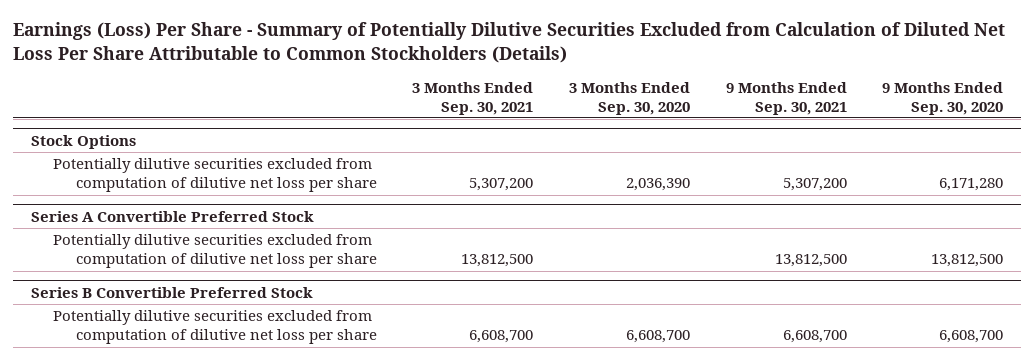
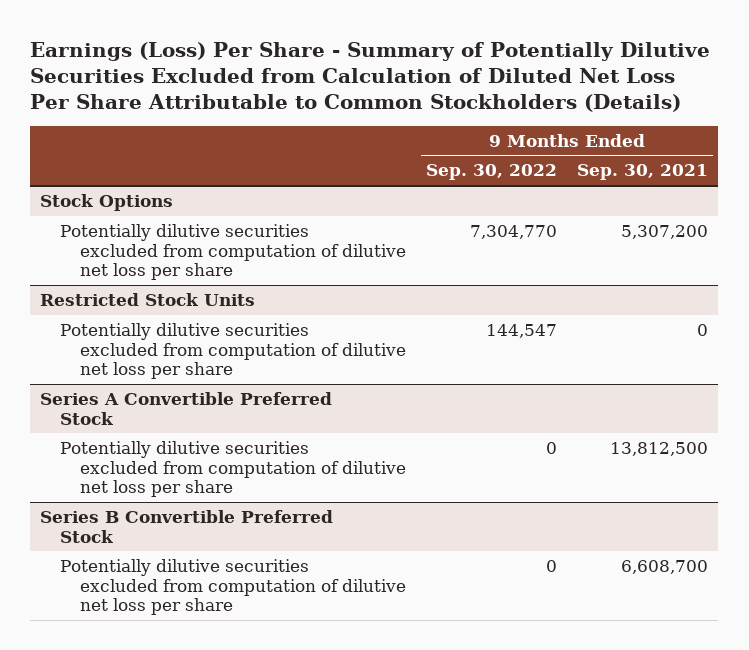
[412,81,534,115] 3 Months Ended Sep. 30, 2021 -> none
[569,81,691,115] 3 Months Ended Sep. 30, 2020 -> none
[882,81,1004,115] 9 Months Ended Sep. 30, 2020 -> none
none -> [426,164,558,181] Sep. 30, 2022
none -> [40,293,256,307] Restricted Stock Units
none -> [60,323,406,380] Potentially dilutive securities excluded from computation of dilutive net loss per share

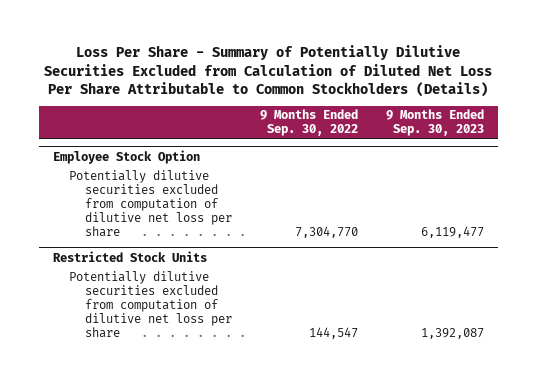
[30,41,711,112] Earnings (Loss) Per Share - Summary of Potentially Dilutive Securities Excluded from Calculation of Diluted Net Loss Per Share Attributable to Common Stockholders (Details) -> [44,45,493,97] Loss Per Share - Summary of Potentially Dilutive Securities Excluded from Calculation of Diluted Net Loss Per Share Attributable to Common Stockholders (Details)
[577,164,709,181] Sep. 30, 2021 -> none
none -> [385,109,484,137] 9 Months Ended Sep. 30, 2023
[40,194,174,212] Stock Options -> [53,149,201,164] Employee Stock Option
[40,392,333,425] Series A Convertible Preferred Stock -> none
[60,441,406,498] Potentially dilutive securities excluded from computation of dilutive net loss per share -> none
[40,510,334,543] Series B Convertible Preferred Stock -> none
[60,559,406,616] Potentially dilutive securities excluded from computation of dilutive net loss per share -> none

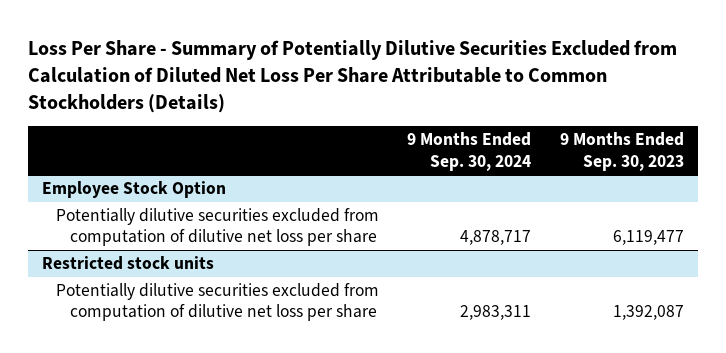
[259,109,358,137] 9 Months Ended Sep. 30, 2022 -> none
none -> [407,132,532,171] 9 Months Ended Sep. 30, 2024
[53,250,208,262] Restricted Stock Units -> [41,256,214,271] Restricted stock units

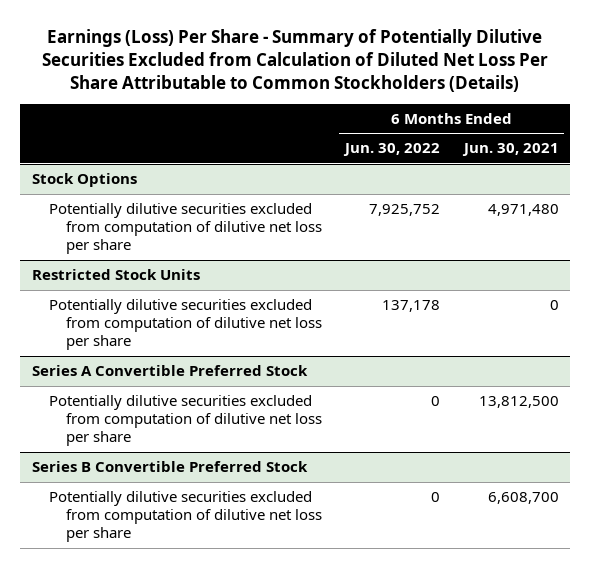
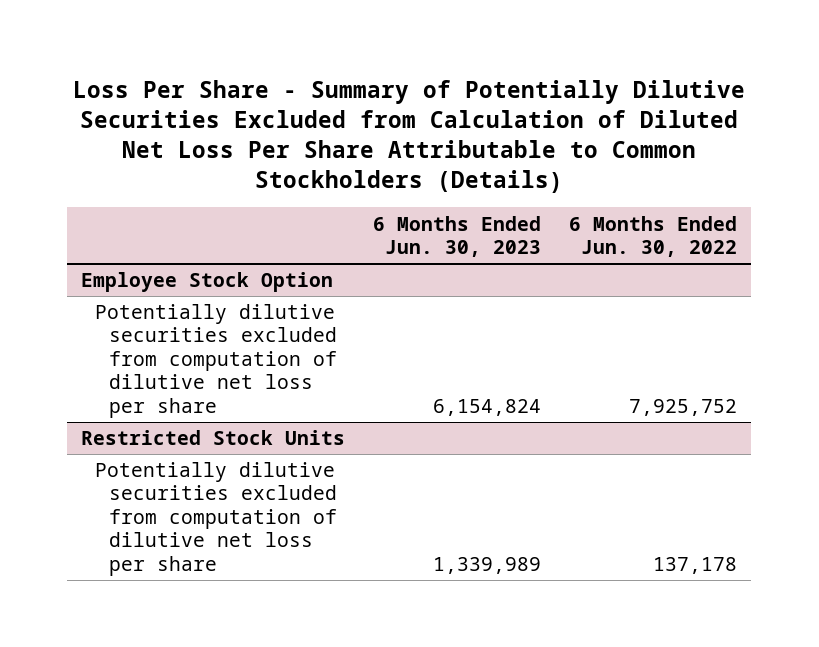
[42,28,549,92] Earnings (Loss) Per Share - Summary of Potentially Dilutive Securities Excluded from Calculation of Diluted Net Loss Per Share Attributable to Common Stockholders (Details) -> [73,79,746,194] Loss Per Share - Summary of Potentially Dilutive Securities Excluded from Calculation of Diluted Net Loss Per Share Attributable to Common Stockholders (Details)
[461,143,559,157] Jun. 30, 2021 -> none
none -> [373,215,542,257] 6 Months Ended Jun. 30, 2023
[31,173,137,188] Stock Options -> [81,272,334,293] Employee Stock Option
[31,365,308,377] Series A Convertible Preferred Stock -> none
[48,395,322,447] Potentially dilutive securities excluded from computation of dilutive net loss per share -> none
[31,461,308,473] Series B Convertible Preferred Stock -> none
[48,491,322,543] Potentially dilutive securities excluded from computation of dilutive net loss per share -> none

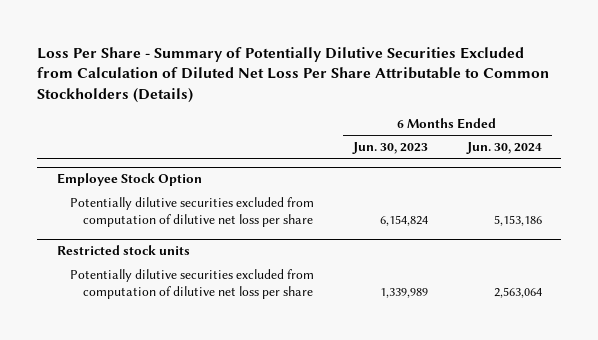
[569,215,738,257] 6 Months Ended Jun. 30, 2022 -> none
none -> [465,142,542,155] Jun. 30, 2024
[81,430,346,446] Restricted Stock Units -> [56,245,190,256] Restricted stock units

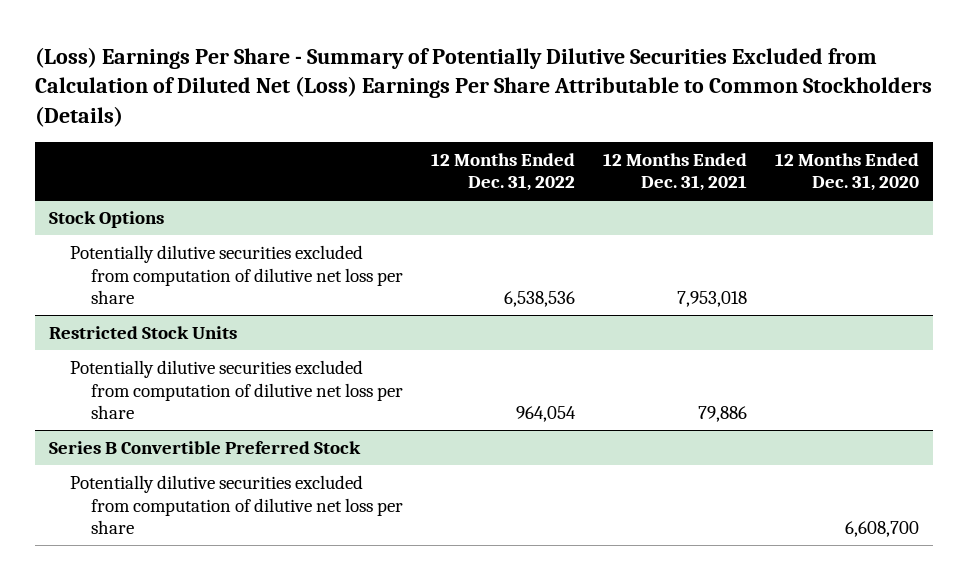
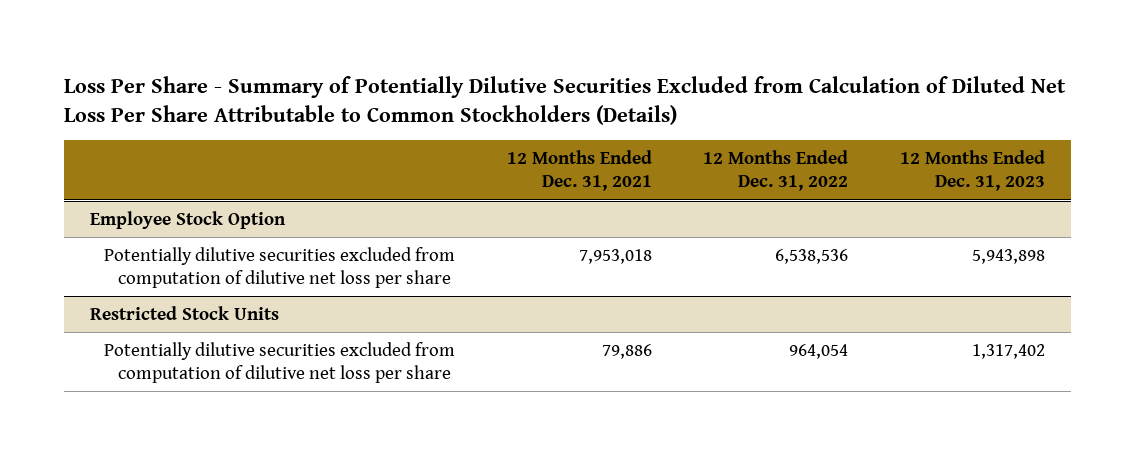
[34,47,932,127] (Loss) Earnings Per Share - Summary of Potentially Dilutive Securities Excluded from Calculation of Diluted Net (Loss) Earnings Per Share Attributable to Common Stockholders (Details) -> [64,76,1067,125] Loss Per Share - Summary of Potentially Dilutive Securities Excluded from Calculation of Diluted Net Loss Per Share Attributable to Common Stockholders (Details)
[774,152,919,192] 12 Months Ended Dec. 31, 2020 -> none
none -> [899,150,1045,192] 12 Months Ended Dec. 31, 2023
[48,210,164,228] Stock Options -> [90,210,287,229] Employee Stock Option
[48,440,361,454] Series B Convertible Preferred Stock -> none
[69,474,403,535] Potentially dilutive securities excluded from computation of dilutive net loss per share -> none

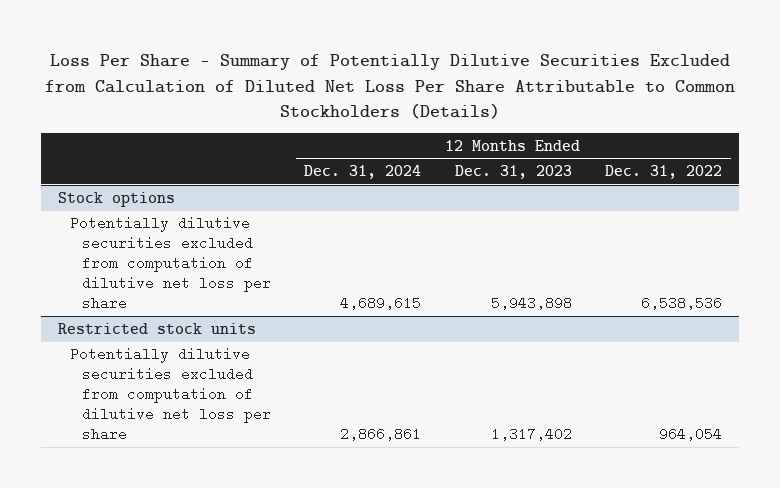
[506,150,652,192] 12 Months Ended Dec. 31, 2021 -> none
none -> [304,165,422,180] Dec. 31, 2024
[90,210,287,229] Employee Stock Option -> [57,191,175,207] Stock options
[90,305,280,320] Restricted Stock Units -> [57,322,256,334] Restricted stock units

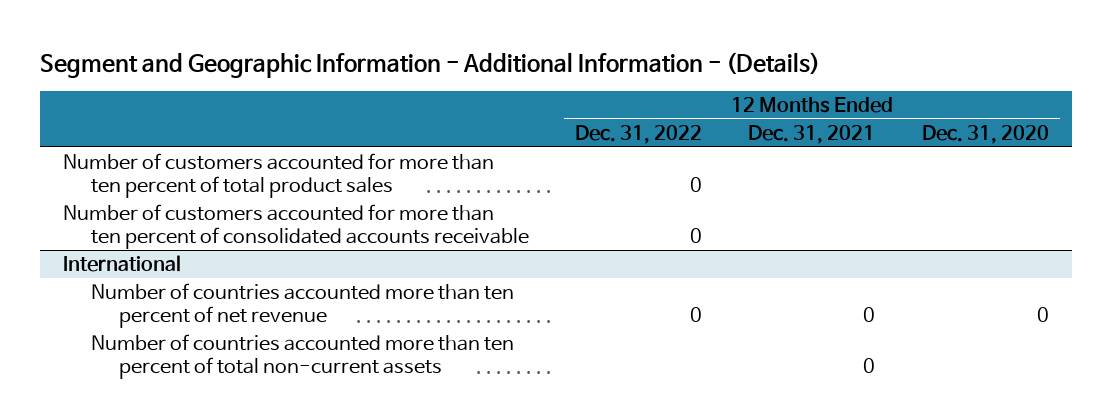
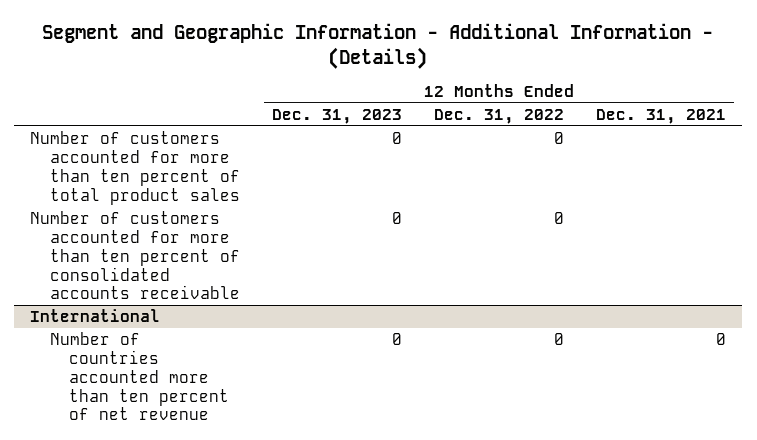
[921,124,1049,144] Dec. 31, 2020 -> none
none -> [271,109,402,125] Dec. 31, 2023
[90,334,514,380] Number of countries accounted more than ten percent of total non-current assets -> none

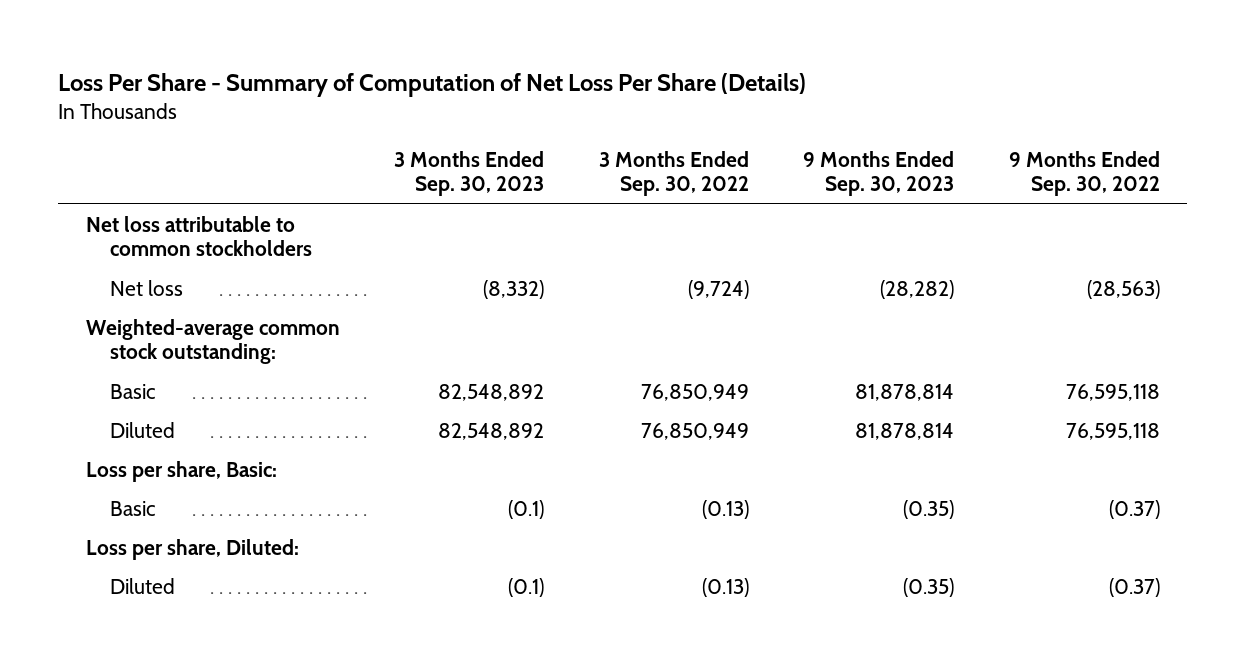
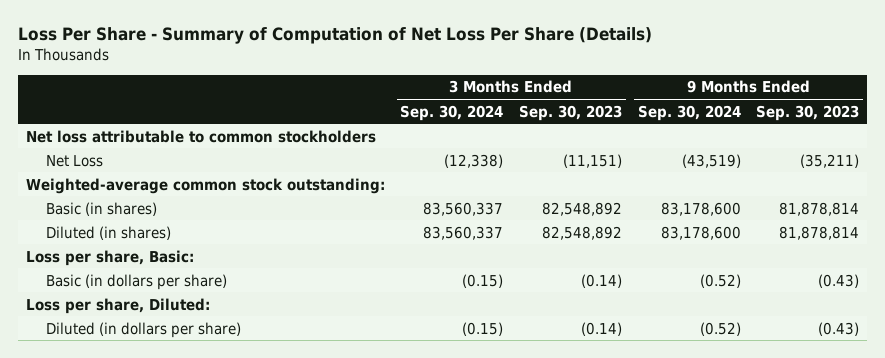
[598,150,749,197] 3 Months Ended Sep. 30, 2022 -> none
[1008,150,1160,197] 9 Months Ended Sep. 30, 2022 -> none
none -> [400,104,504,121] Sep. 30, 2024
none -> [637,104,741,121] Sep. 30, 2024
[109,279,183,296] Net loss -> [46,154,104,167] Net Loss
[483,279,545,299] (8,332) -> [563,153,623,168] (11,151)
[880,279,955,299] (28,282) -> [800,153,860,168] (35,211)
[109,383,156,399] Basic -> [46,201,158,216] Basic (in shares)
[109,421,175,438] Diluted -> [46,225,172,240] Diluted (in shares)
[109,500,156,516] Basic -> [46,273,228,290] Basic (in dollars per share)
[508,499,545,519] (0.1) -> [581,273,623,288] (0.14)
[903,499,955,519] (0.35) -> [818,273,860,288] (0.43)
[109,577,175,594] Diluted -> [46,321,242,338] Diluted (in dollars per share)
[508,577,545,597] (0.1) -> [581,321,623,336] (0.14)
[903,577,955,597] (0.35) -> [818,321,860,336] (0.43)

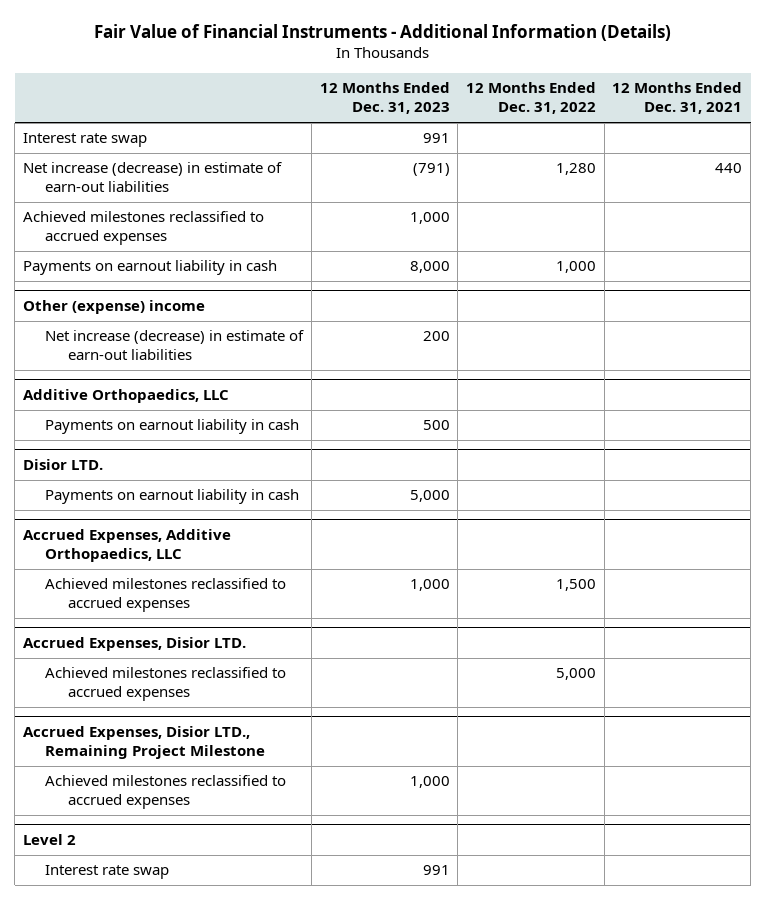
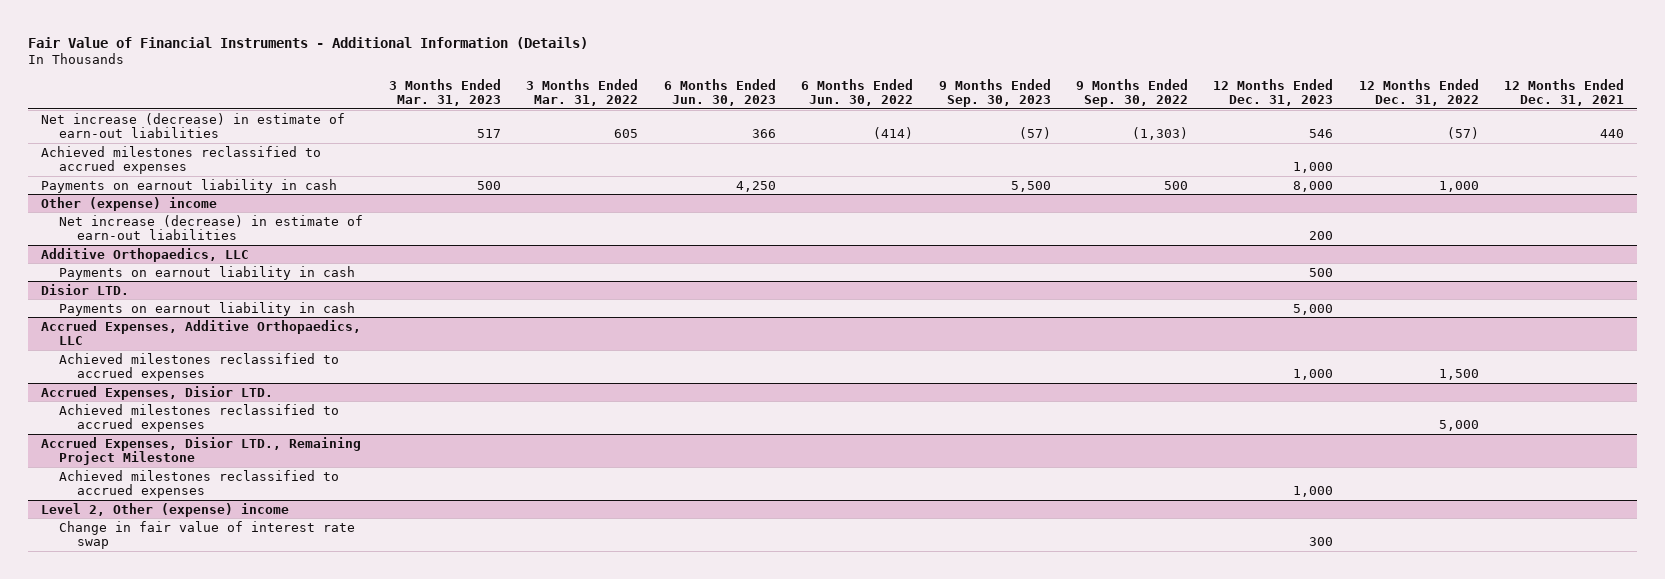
none -> [388,79,501,107] 3 Months Ended Mar. 31, 2023
none -> [526,79,639,107] 3 Months Ended Mar. 31, 2022
none -> [663,79,776,107] 6 Months Ended Jun. 30, 2023
none -> [801,79,914,107] 6 Months Ended Jun. 30, 2022
none -> [938,79,1051,108] 9 Months Ended Sep. 30, 2023
none -> [1075,79,1188,108] 9 Months Ended Sep. 30, 2022
[22,133,147,148] Interest rate swap -> none
[412,163,450,177] (791) -> [1309,128,1334,138] 546
[556,163,597,176] 1,280 -> [1446,126,1479,139] (57)
[22,833,76,845] Level 2 -> none
[45,865,170,880] Interest rate swap -> none
none -> [41,502,290,517] Level 2, Other (expense) income
none -> [59,520,356,549] Change in fair value of interest rate swap

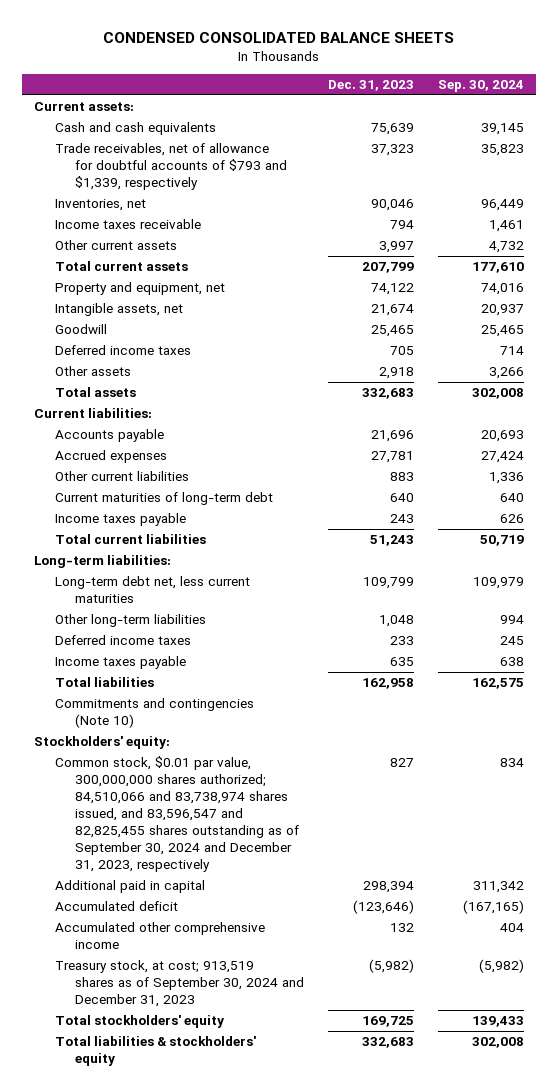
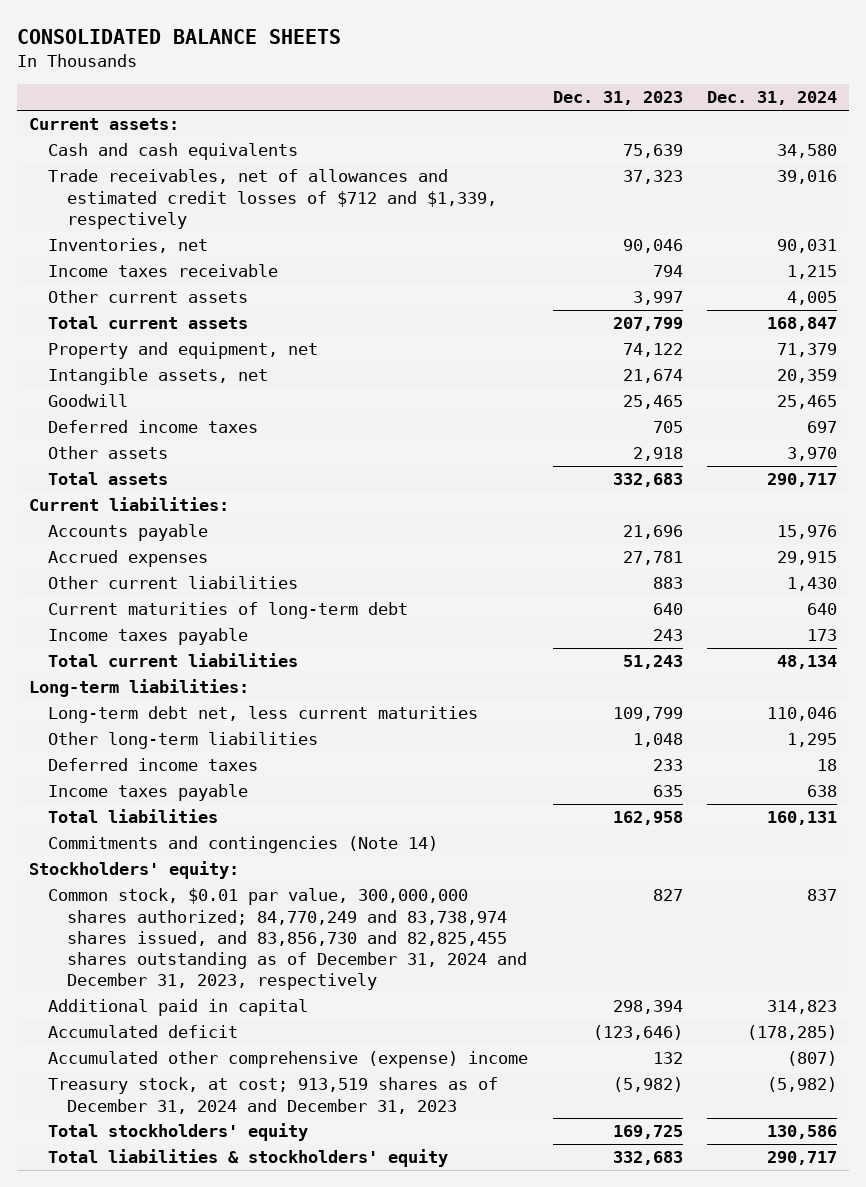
[103,32,455,44] CONDENSED CONSOLIDATED BALANCE SHEETS -> [17,28,342,44] CONSOLIDATED BALANCE SHEETS
[438,80,525,93] Sep. 30, 2024 -> none
none -> [706,91,837,106] Dec. 31, 2024
[54,143,288,191] Trade receivables, net of allowance for doubtful accounts of $793 and $1,339, respectively -> [48,169,498,229] Trade receivables, net of allowances and estimated credit losses of $712 and $1,339, respectively
[54,698,254,729] Commitments and contingencies (Note 10) -> [48,836,439,854] Commitments and contingencies (Note 14)
[54,756,300,873] Common stock, $0.01 par value, 300,000,000 shares authorized; 84,510,066 and 83,738,974 shares issued, and 83,596,547 and 82,825,455 shares outstanding as of September 30, 2024 and December 31, 2023, respectively -> [48,888,528,991] Common stock, $0.01 par value, 300,000,000 shares authorized; 84,770,249 and 83,738,974 shares issued, and 83,856,730 and 82,825,455 shares outstanding as of December 31, 2024 and December 31, 2023, respectively
[54,922,265,950] Accumulated other comprehensive income -> [48,1051,529,1069] Accumulated other comprehensive (expense) income
[54,960,305,1008] Treasury stock, at cost; 913,519 shares as of September 30, 2024 and December 31, 2023 -> [48,1077,499,1114] Treasury stock, at cost; 913,519 shares as of December 31, 2024 and December 31, 2023

